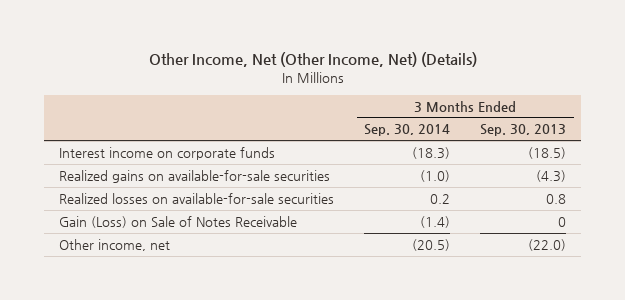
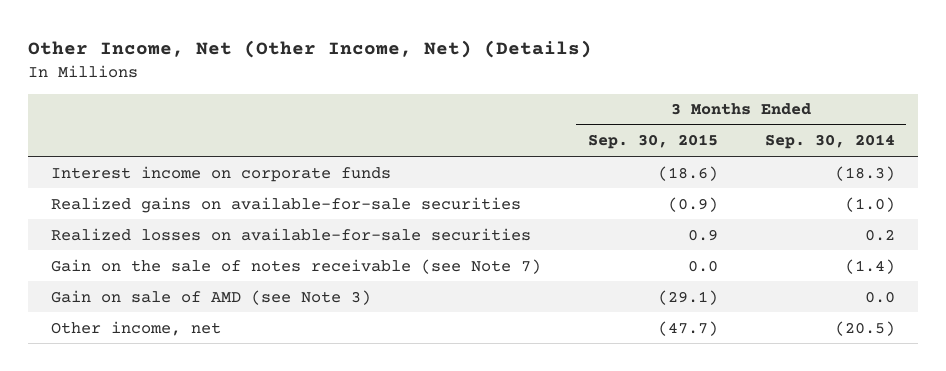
[480,124,567,137] Sep. 30, 2013 -> none
none -> [587,134,718,150] Sep. 30, 2015
[59,215,298,228] Gain (Loss) on Sale of Notes Receivable -> [50,258,541,274] Gain on the sale of notes receivable (see Note 7)
none -> [50,289,371,305] Gain on sale of AMD (see Note 3)

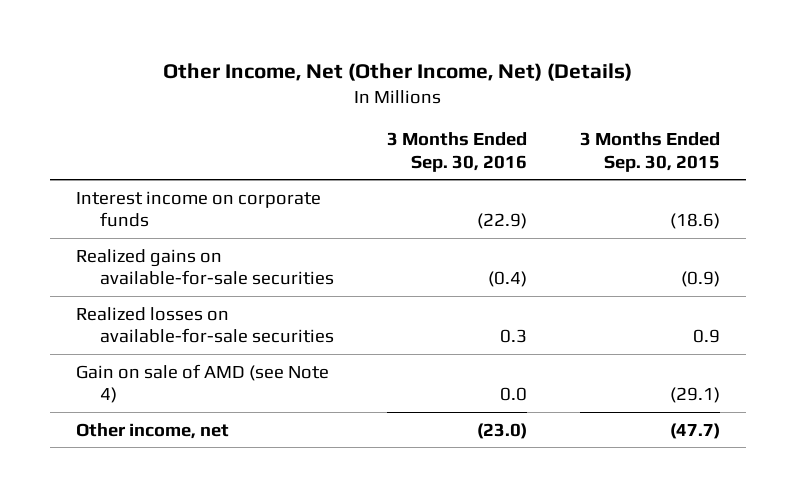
[764,134,895,150] Sep. 30, 2014 -> none
none -> [386,132,527,172] 3 Months Ended Sep. 30, 2016
[50,258,541,274] Gain on the sale of notes receivable (see Note 7) -> none
[50,289,371,305] Gain on sale of AMD (see Note 3) -> [76,363,330,404] Gain on sale of AMD (see Note 4)

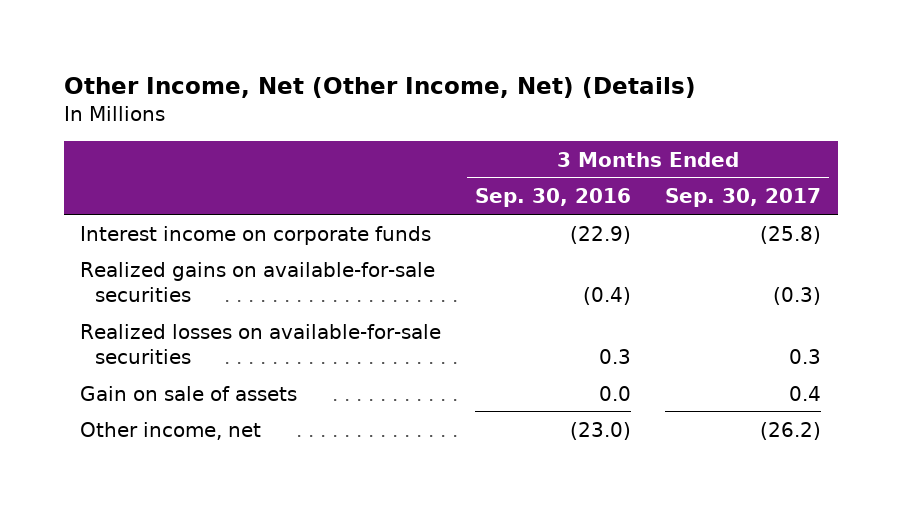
[579,132,720,172] 3 Months Ended Sep. 30, 2015 -> none
none -> [664,188,821,208] Sep. 30, 2017
[76,363,330,404] Gain on sale of AMD (see Note 4) -> none
none -> [80,385,298,401] Gain on sale of assets

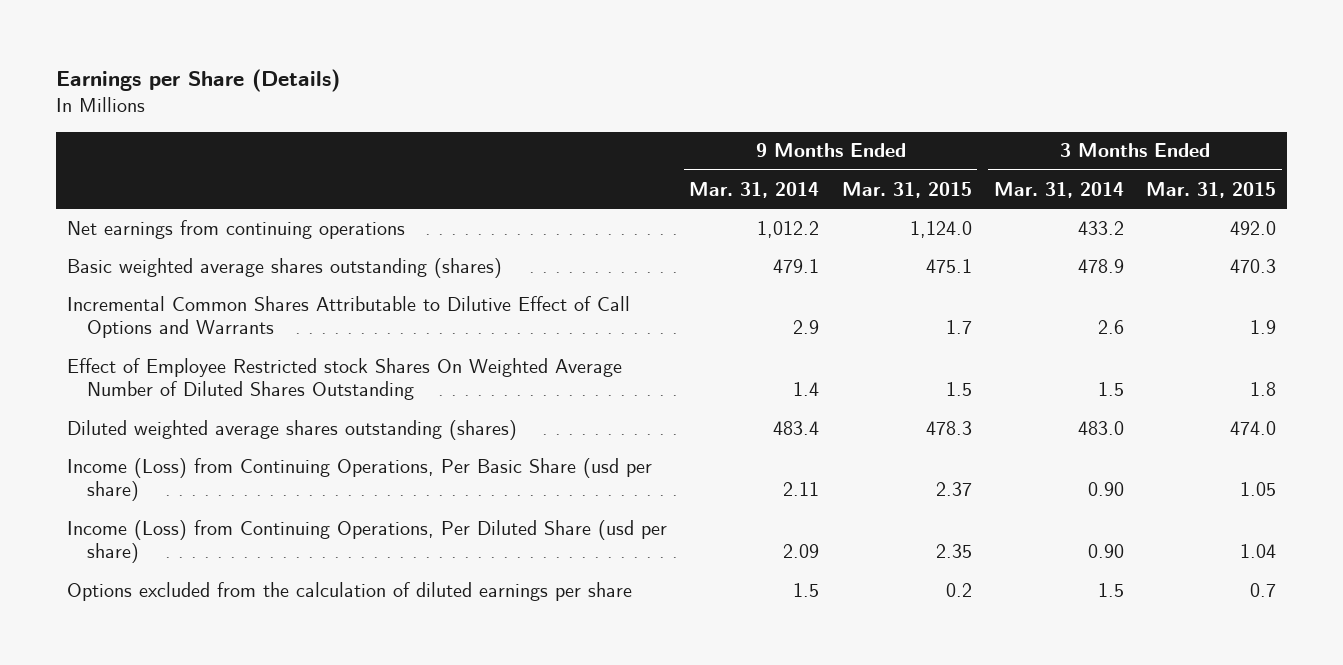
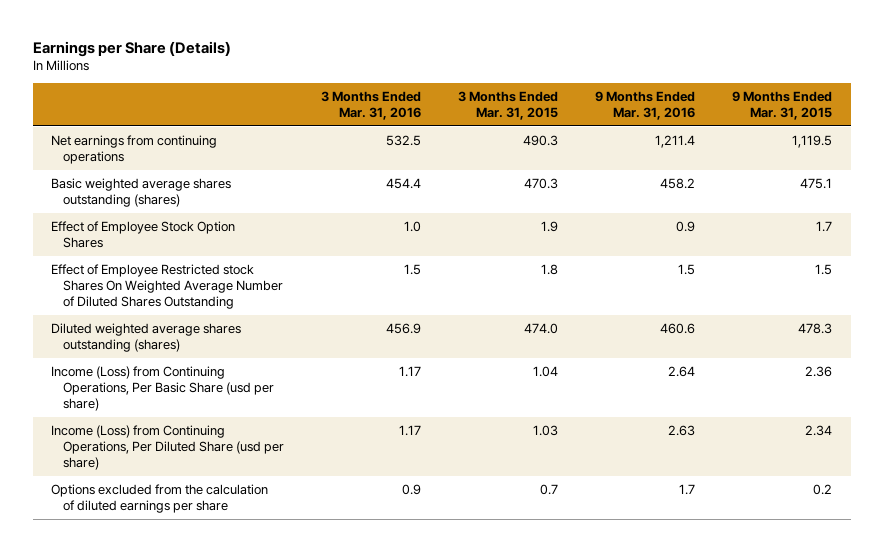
[689,181,820,198] Mar. 31, 2014 -> none
[993,181,1124,198] Mar. 31, 2014 -> none
none -> [320,90,421,121] 3 Months Ended Mar. 31, 2016
none -> [595,90,696,121] 9 Months Ended Mar. 31, 2016
[909,220,972,238] 1,124.0 -> [792,134,833,148] 1,119.5
[1230,220,1277,235] 492.0 -> [522,134,558,146] 490.3
[67,295,631,339] Incremental Common Shares Attributable to Dilutive Effect of Call Options and Warrants -> [51,220,236,249] Effect of Employee Stock Option Shares
[935,482,972,497] 2.37 -> [805,365,833,377] 2.36
[1240,482,1277,497] 1.05 -> [532,365,558,377] 1.04
[935,544,972,559] 2.35 -> [805,424,833,436] 2.34
[1240,544,1277,559] 1.04 -> [532,424,558,436] 1.03

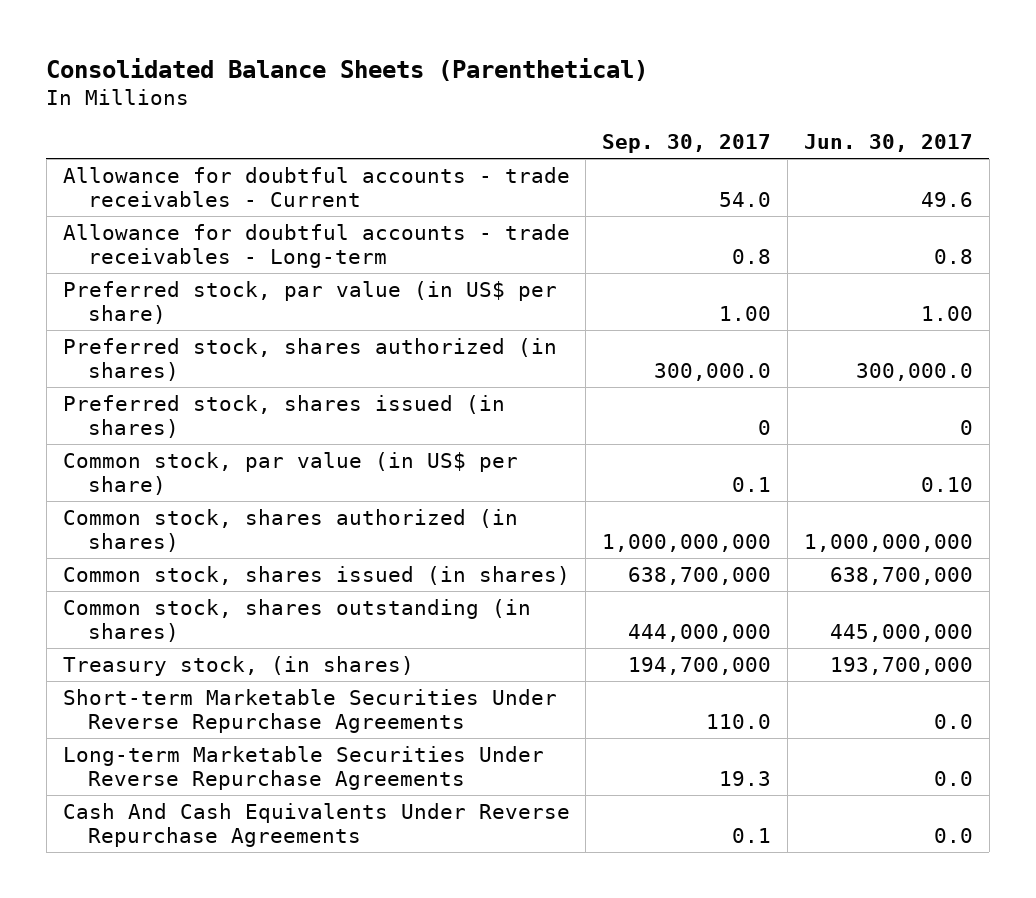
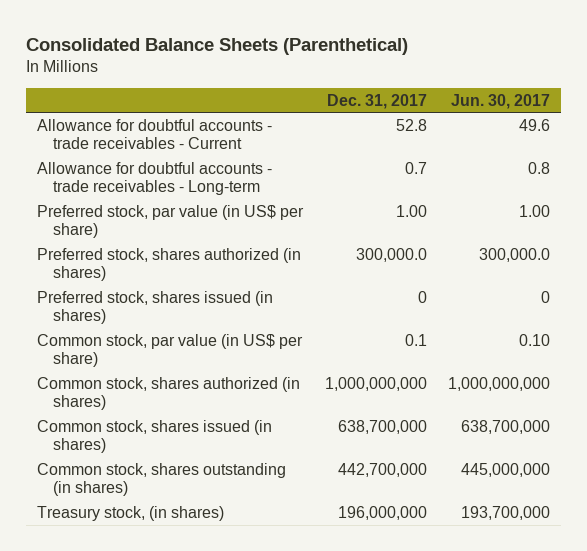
[602,134,772,154] Sep. 30, 2017 -> none
none -> [326,93,427,109] Dec. 31, 2017
[62,688,557,733] Short-term Marketable Securities Under Reverse Repurchase Agreements -> none
[62,745,544,790] Long-term Marketable Securities Under Reverse Repurchase Agreements -> none
[62,802,570,847] Cash And Cash Equivalents Under Reverse Repurchase Agreements -> none

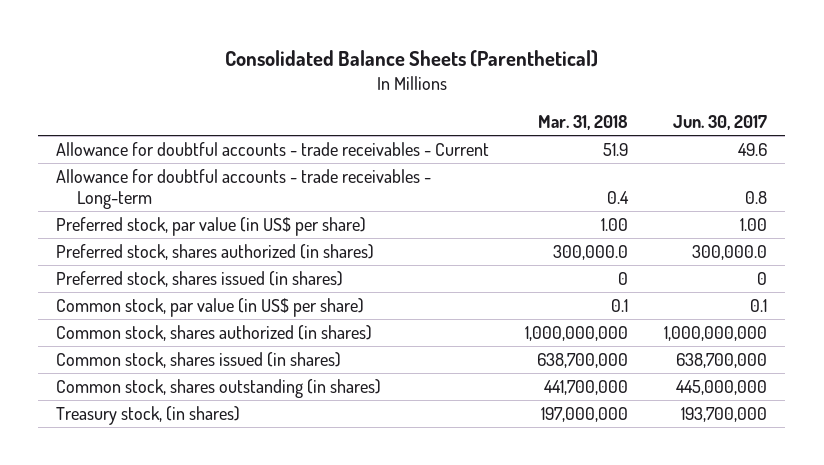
[326,93,427,109] Dec. 31, 2017 -> none
none -> [538,115,629,131] Mar. 31, 2018
[519,333,551,346] 0.10 -> [750,299,768,313] 0.1

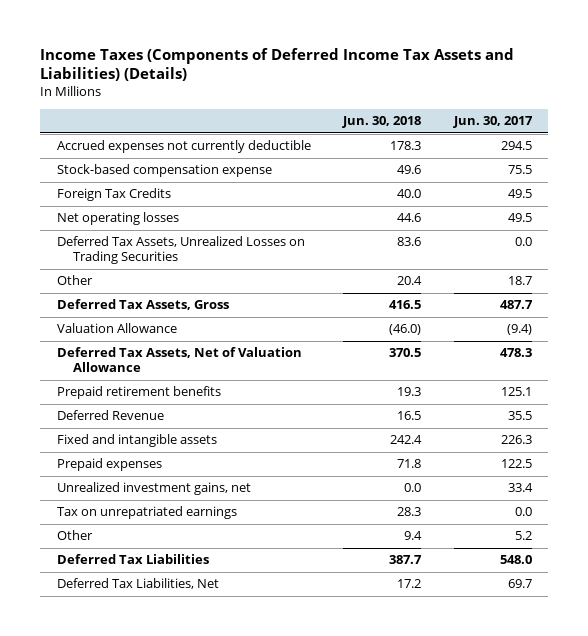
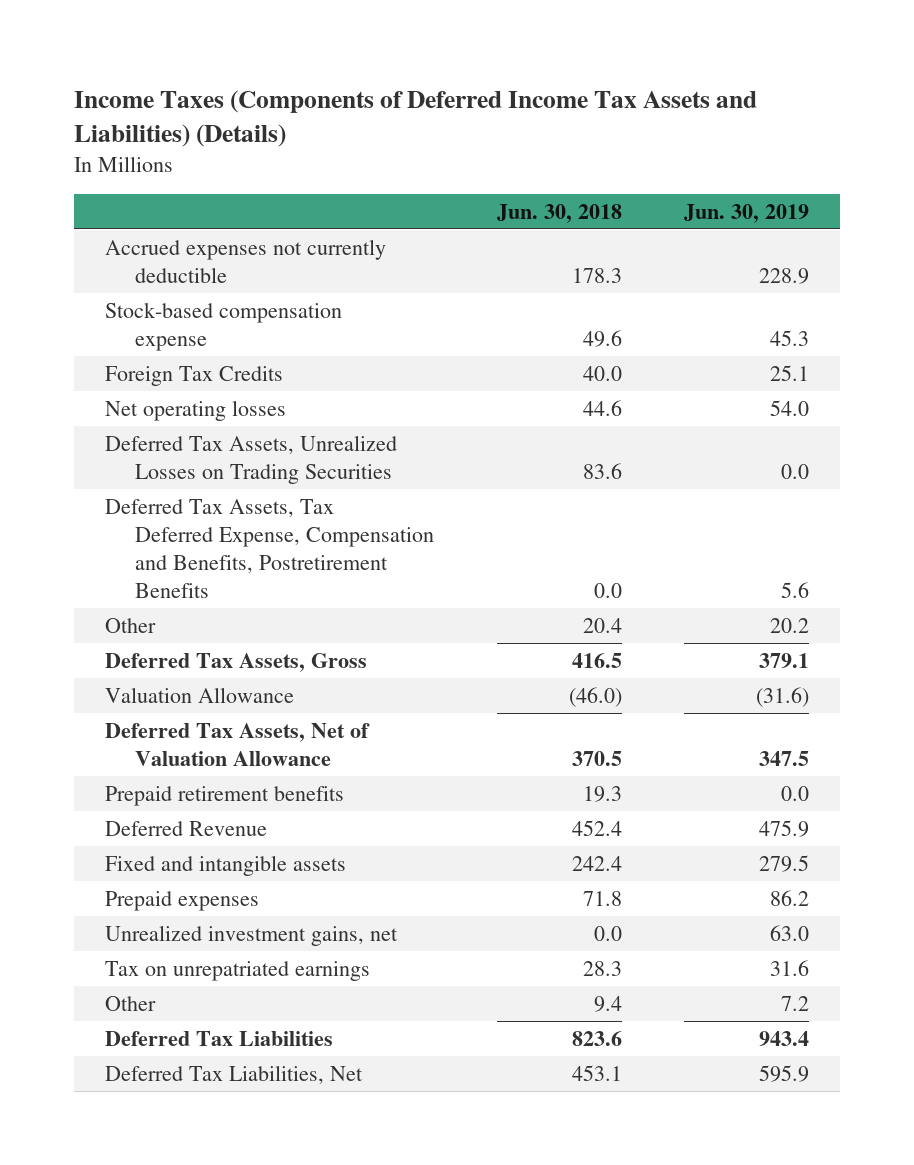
[452,116,533,129] Jun. 30, 2017 -> none
none -> [683,203,809,223] Jun. 30, 2019
none -> [104,498,435,598] Deferred Tax Assets, Tax Deferred Expense, Compensation and Benefits, Postretirement Benefits
[397,411,422,421] 16.5 -> [571,819,622,836] 452.4
[389,555,423,565] 387.7 -> [571,1030,622,1046] 823.6
[397,579,422,589] 17.2 -> [571,1064,622,1081] 453.1

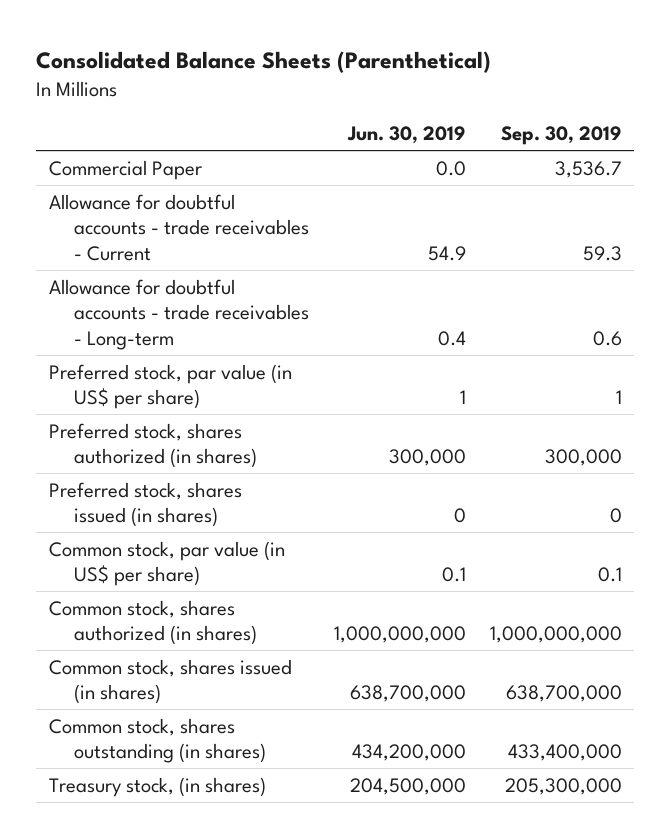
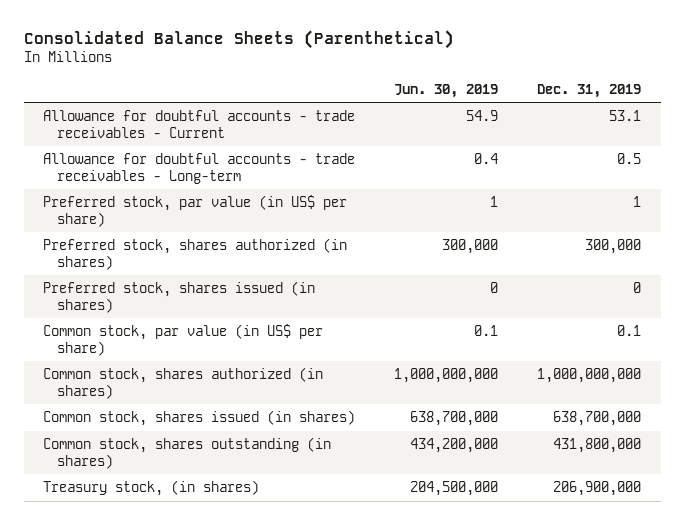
[501,126,623,146] Sep. 30, 2019 -> none
none -> [537,83,642,98] Dec. 31, 2019
[48,159,202,180] Commercial Paper -> none

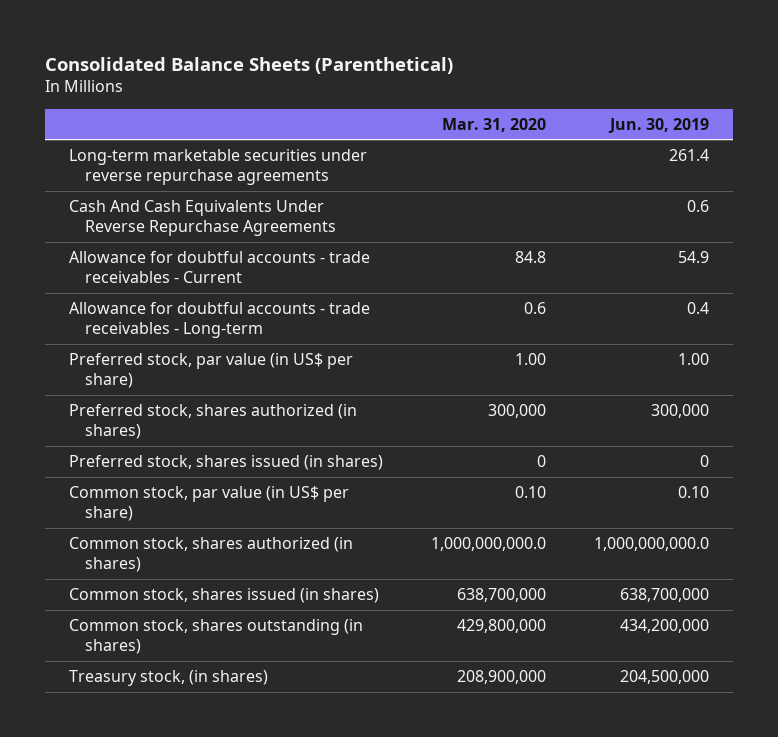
[537,83,642,98] Dec. 31, 2019 -> none
none -> [442,117,547,132] Mar. 31, 2020
none -> [69,149,368,186] Long-term marketable securities under reverse repurchase agreements
none -> [69,200,336,237] Cash And Cash Equivalents Under Reverse Repurchase Agreements
[490,196,499,208] 1 -> [678,353,710,366] 1.00
[474,325,499,337] 0.1 -> [678,486,710,499] 0.10
[394,368,499,384] 1,000,000,000 -> [594,537,710,552] 1,000,000,000.0

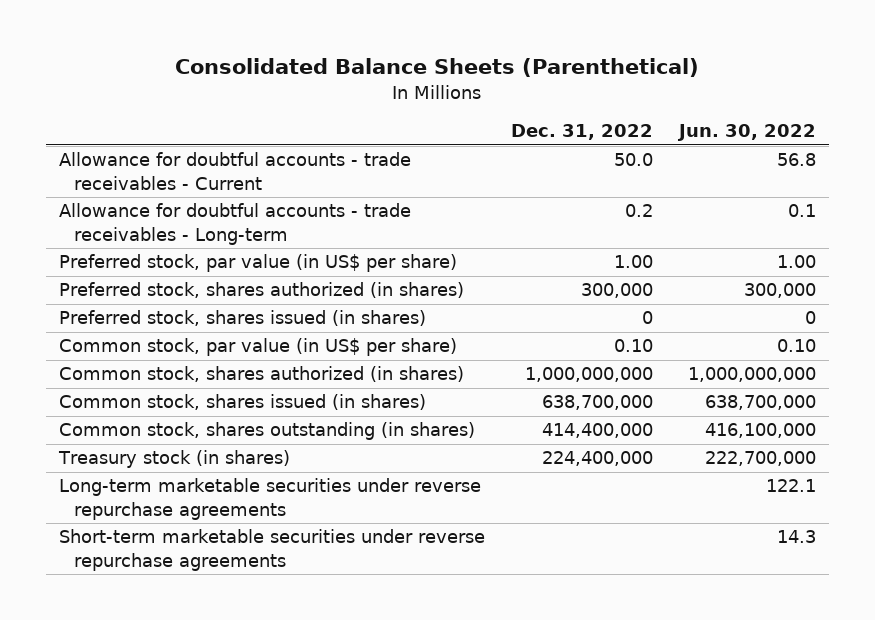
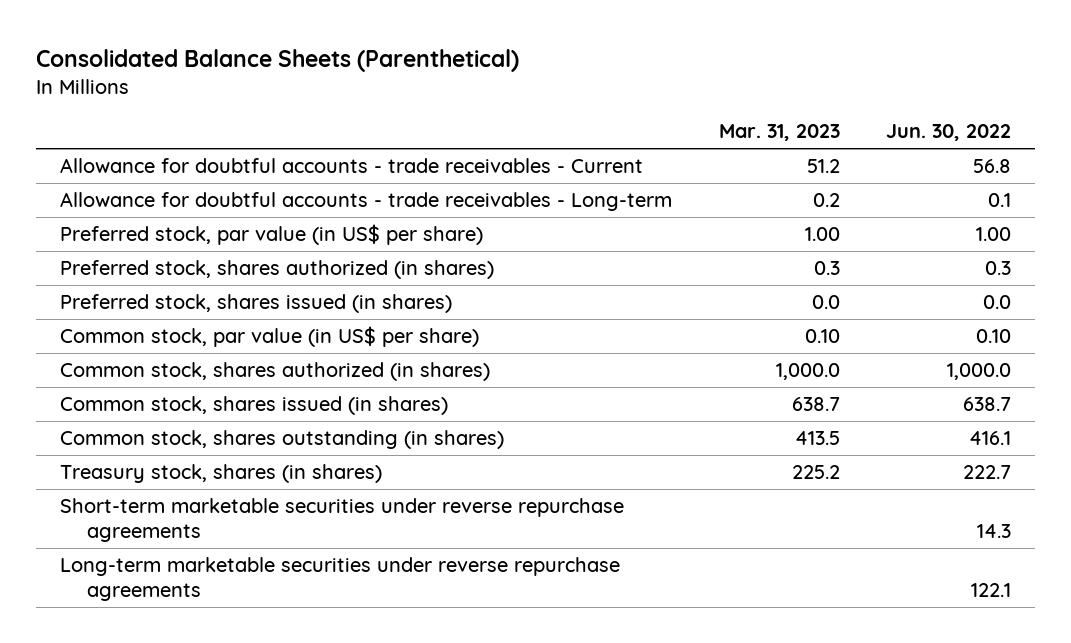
[510,124,653,141] Dec. 31, 2022 -> none
none -> [718,124,840,142] Mar. 31, 2023
[743,283,816,299] 300,000 -> [985,261,1012,276] 0.3
[804,311,816,325] 0 -> [983,295,1012,310] 0.0
[687,367,816,383] 1,000,000,000 -> [947,363,1012,381] 1,000.0
[704,395,816,411] 638,700,000 -> [963,397,1012,412] 638.7
[704,423,816,439] 416,100,000 -> [969,431,1012,446] 416.1
[58,450,291,469] Treasury stock (in shares) -> [59,464,382,484] Treasury stock, shares (in shares)
[704,451,816,467] 222,700,000 -> [963,465,1012,480] 222.7
[59,478,482,520] Long-term marketable securities under reverse repurchase agreements -> [59,557,620,602] Long-term marketable securities under reverse repurchase agreements

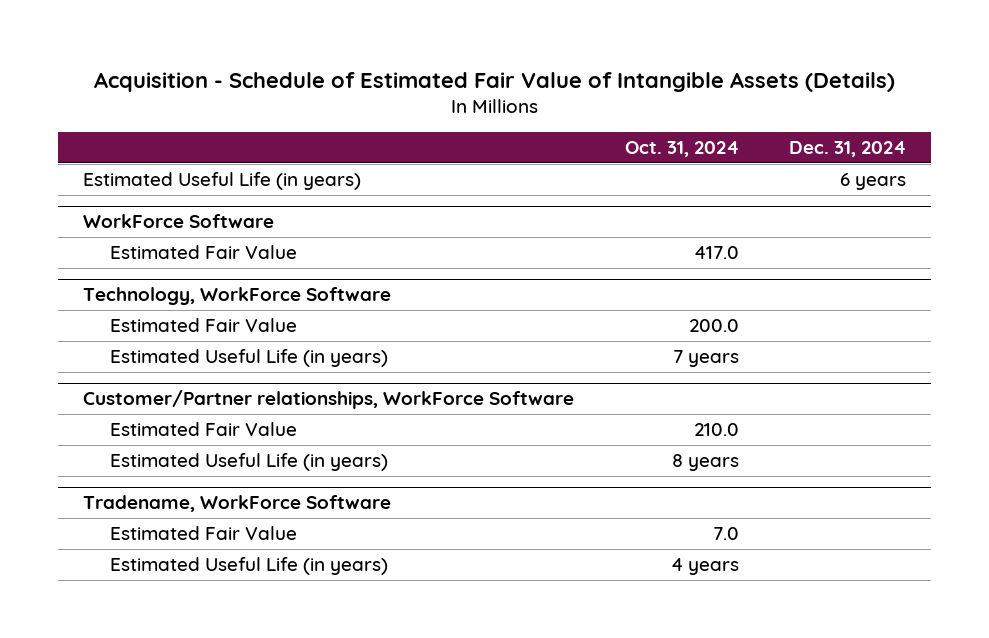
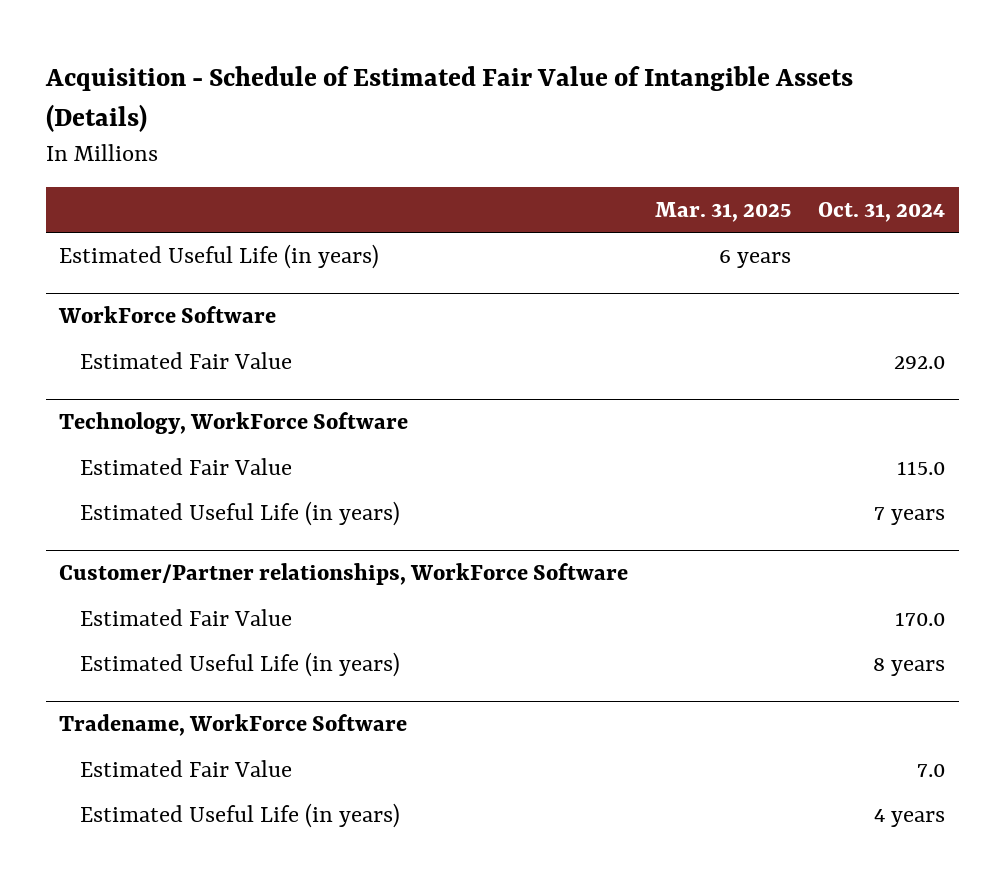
[788,141,906,158] Dec. 31, 2024 -> none
none -> [655,201,792,222] Mar. 31, 2025
[693,246,739,260] 417.0 -> [894,356,946,370] 292.0
[688,319,739,333] 200.0 -> [897,461,946,476] 115.0
[693,423,739,437] 210.0 -> [895,612,946,627] 170.0

